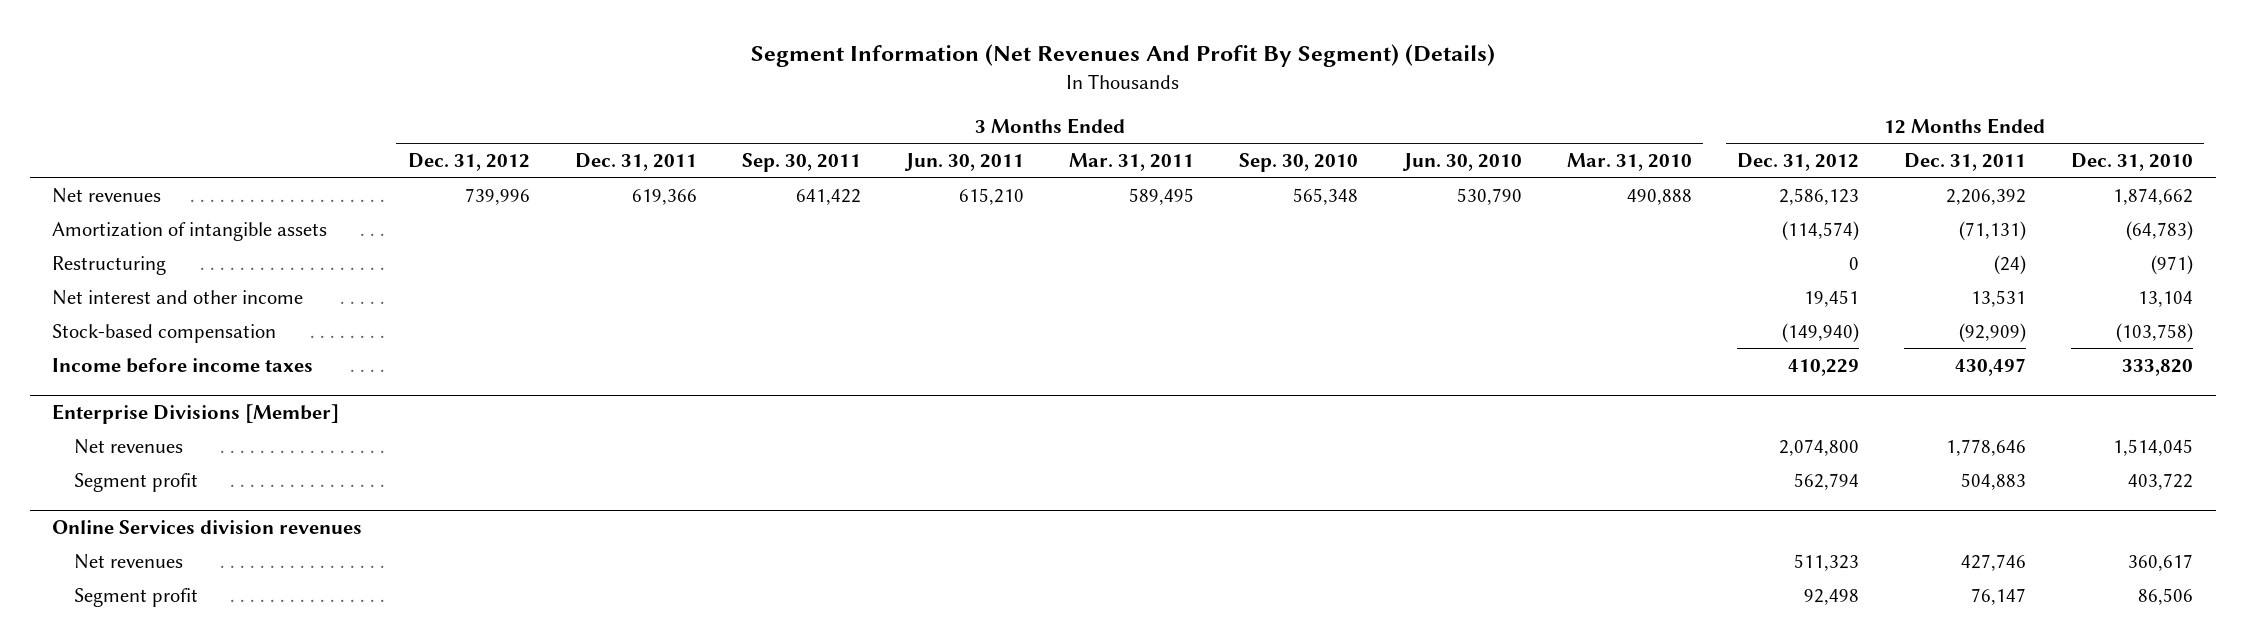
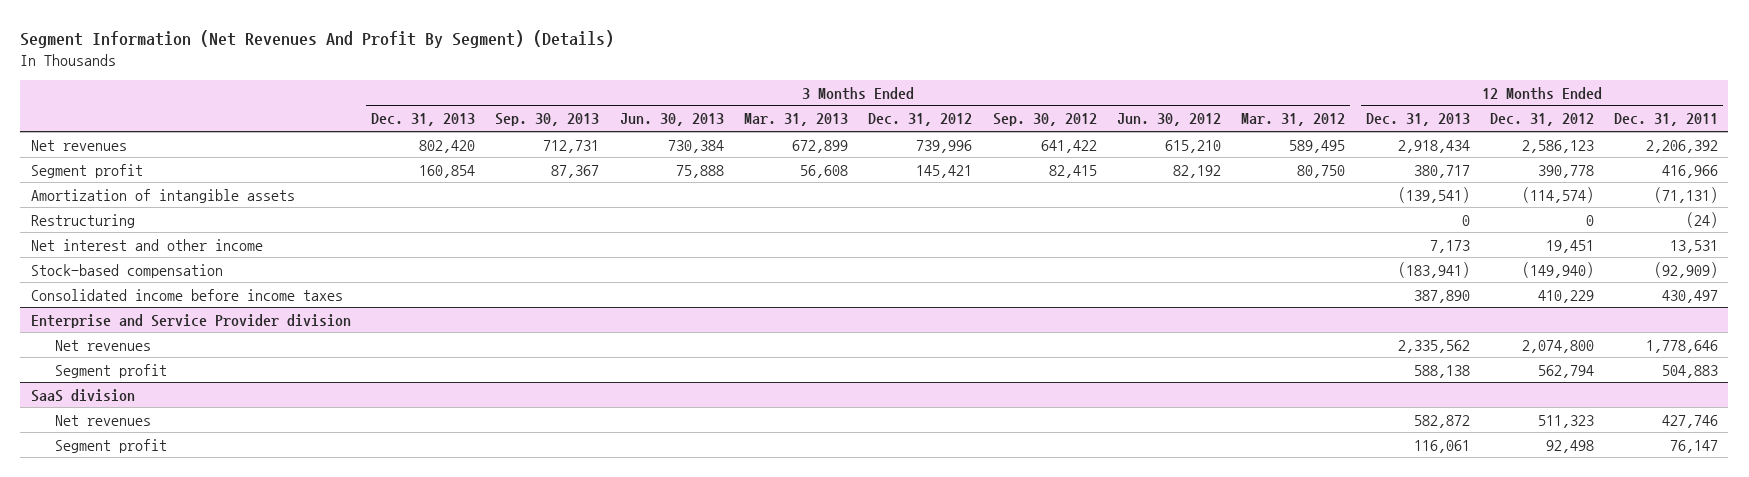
[574,152,697,171] Dec. 31, 2011 -> none
[741,152,861,172] Sep. 30, 2011 -> none
[904,152,1025,171] Jun. 30, 2011 -> none
[1069,152,1195,171] Mar. 31, 2011 -> none
[1239,152,1359,172] Sep. 30, 2010 -> none
[1401,152,1522,171] Jun. 30, 2010 -> none
[1566,152,1692,171] Mar. 31, 2010 -> none
[2071,152,2194,171] Dec. 31, 2010 -> none
none -> [370,113,475,127] Dec. 31, 2013
none -> [495,113,600,127] Sep. 30, 2013
none -> [619,113,724,127] Jun. 30, 2013
none -> [743,113,848,127] Mar. 31, 2013
none -> [992,113,1097,127] Sep. 30, 2012
none -> [1116,113,1221,127] Jun. 30, 2012
none -> [1241,113,1346,127] Mar. 31, 2012
none -> [1365,113,1470,127] Dec. 31, 2013
none -> [30,163,143,178] Segment profit
[52,403,340,424] Enterprise Divisions [Member] -> none
[52,357,314,373] Income before income taxes -> [30,288,343,301] Consolidated income before income taxes
none -> [30,313,351,328] Enterprise and Service Provider division
[52,519,363,534] Online Services division revenues -> none
none -> [30,388,135,402] SaaS division

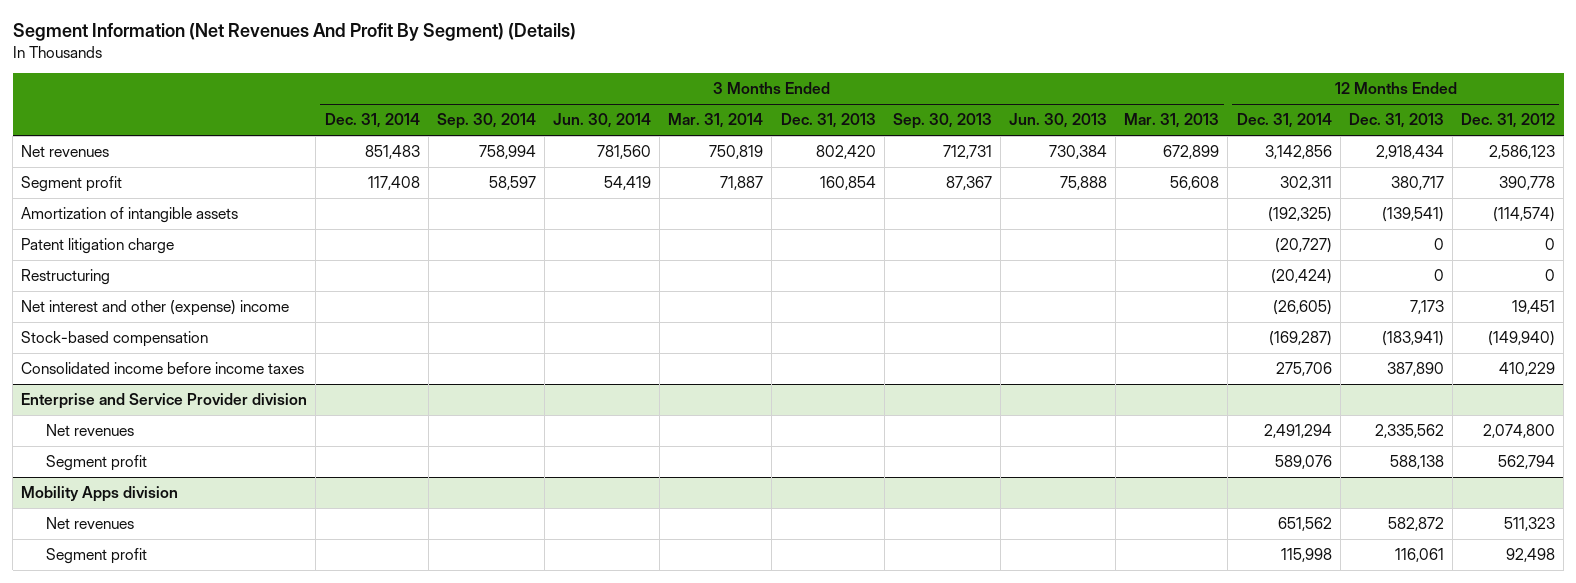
[868,113,973,127] Dec. 31, 2012 -> none
[992,113,1097,127] Sep. 30, 2012 -> none
[1116,113,1221,127] Jun. 30, 2012 -> none
[1241,113,1346,127] Mar. 31, 2012 -> none
[1614,113,1719,127] Dec. 31, 2011 -> none
none -> [324,113,420,129] Dec. 31, 2014
none -> [436,113,536,130] Sep. 30, 2014
none -> [553,113,652,129] Jun. 30, 2014
none -> [668,113,764,129] Mar. 31, 2014
none -> [1236,113,1332,129] Dec. 31, 2014
none -> [21,238,175,255] Patent litigation charge
[30,238,263,251] Net interest and other income -> [21,300,290,317] Net interest and other (expense) income
[30,388,135,402] SaaS division -> none
none -> [21,486,179,503] Mobility Apps division

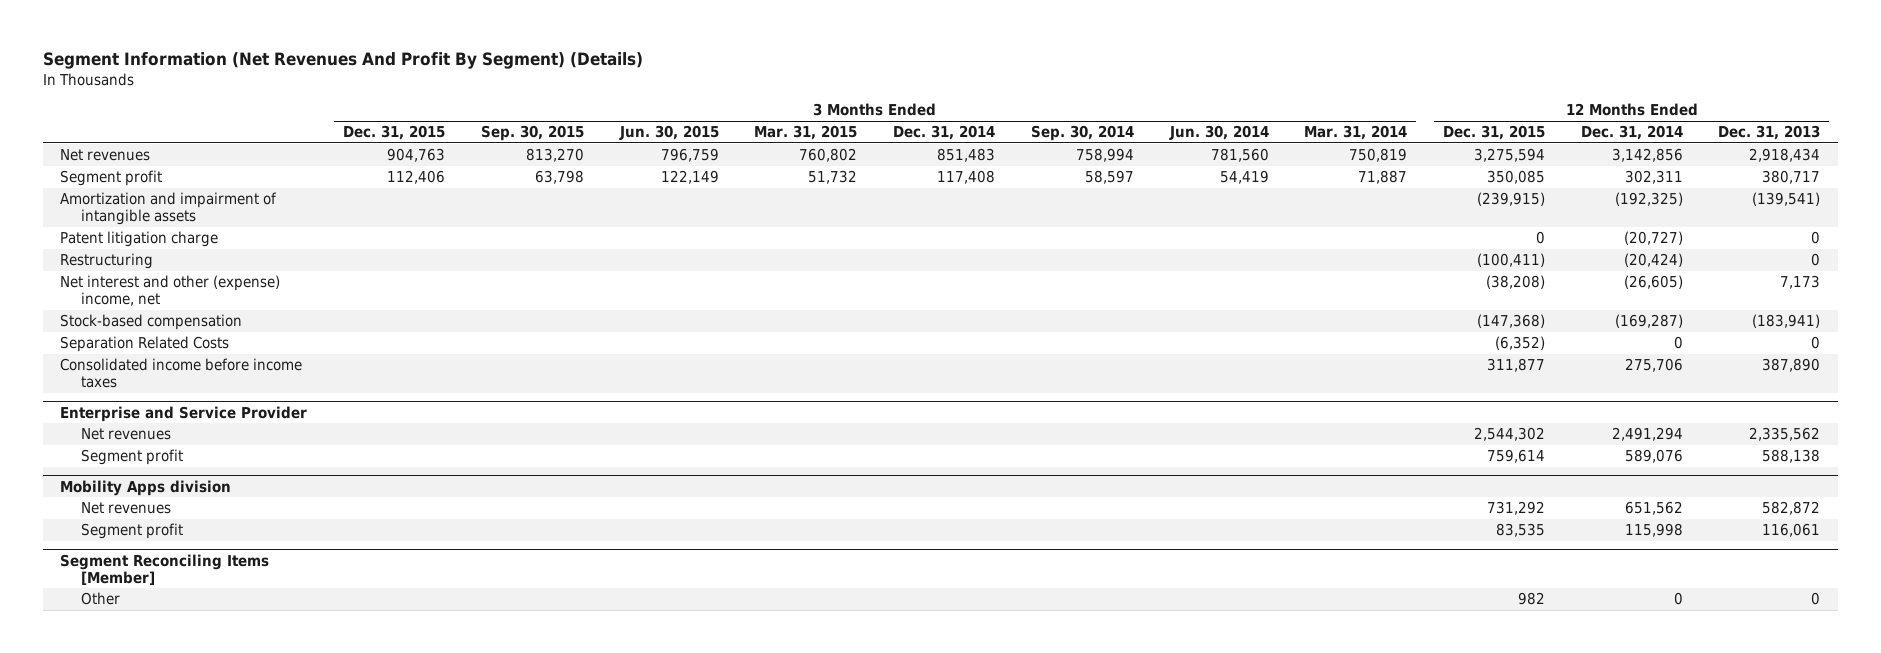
[780,113,876,129] Dec. 31, 2013 -> none
[892,113,992,130] Sep. 30, 2013 -> none
[1009,113,1108,129] Jun. 30, 2013 -> none
[1124,113,1220,129] Mar. 31, 2013 -> none
[1461,113,1556,129] Dec. 31, 2012 -> none
none -> [343,125,446,141] Dec. 31, 2015
none -> [480,125,584,142] Sep. 30, 2015
none -> [618,125,719,141] Jun. 30, 2015
none -> [754,125,858,141] Mar. 31, 2015
none -> [1442,125,1545,141] Dec. 31, 2015
[21,207,239,224] Amortization of intangible assets -> [60,192,278,226] Amortization and impairment of intangible assets
[21,300,290,317] Net interest and other (expense) income -> [60,275,281,307] Net interest and other (expense) income, net
none -> [60,336,230,353] Separation Related Costs
[21,393,308,410] Enterprise and Service Provider division -> [60,405,308,422] Enterprise and Service Provider
none -> [60,553,270,585] Segment Reconciling Items [Member]
none -> [81,592,121,606] Other

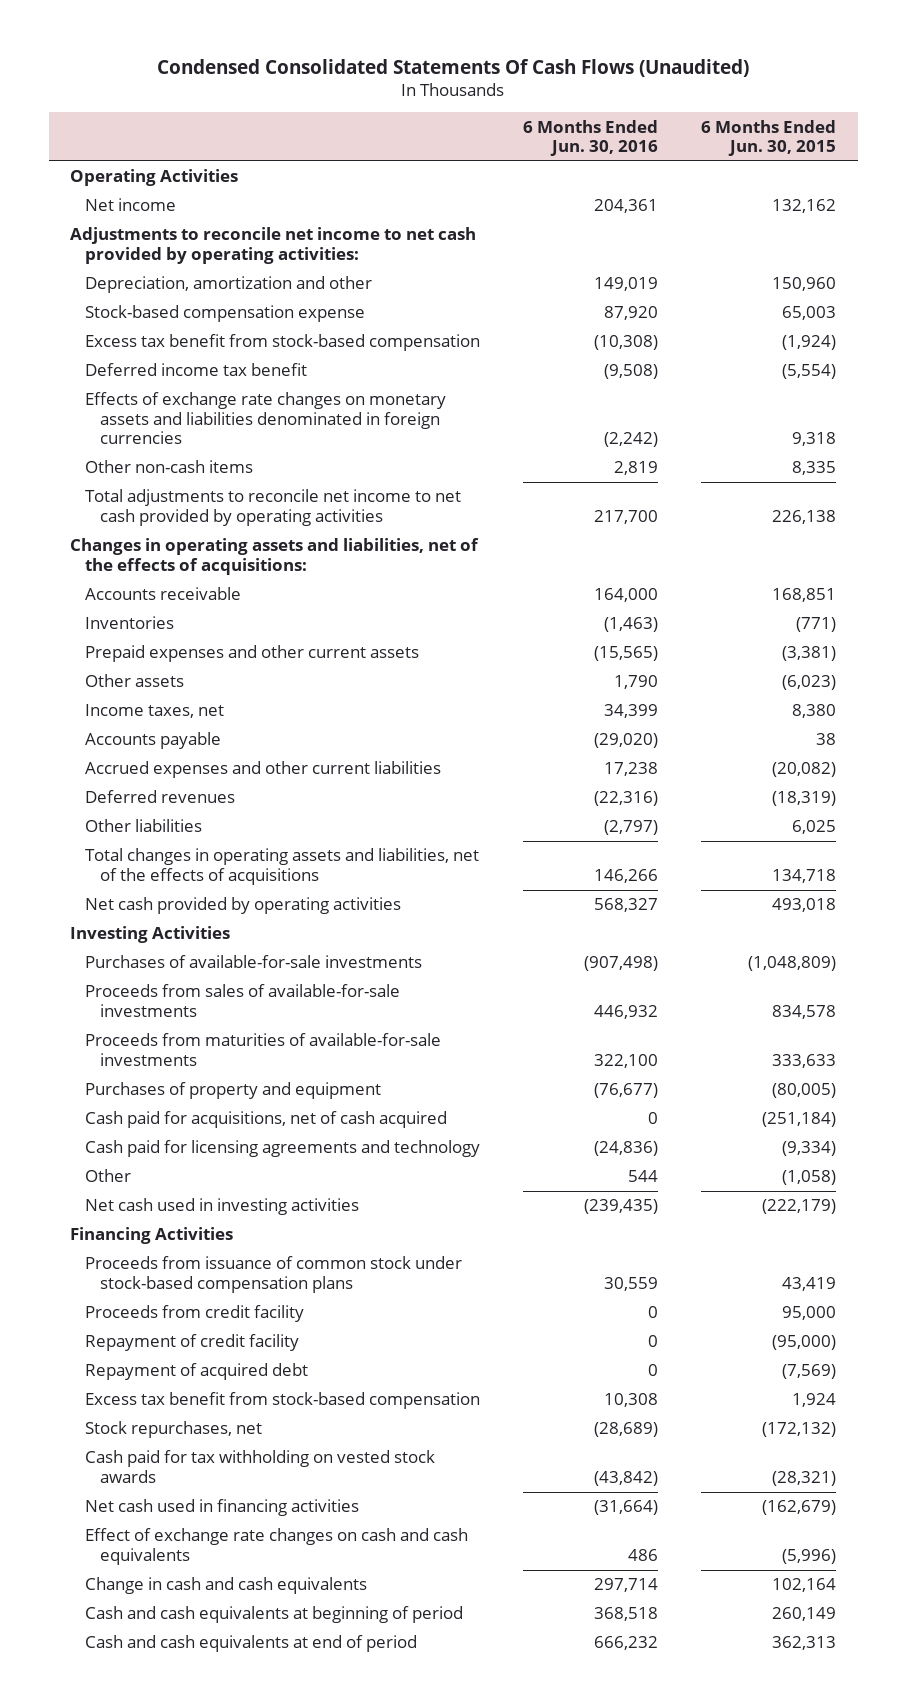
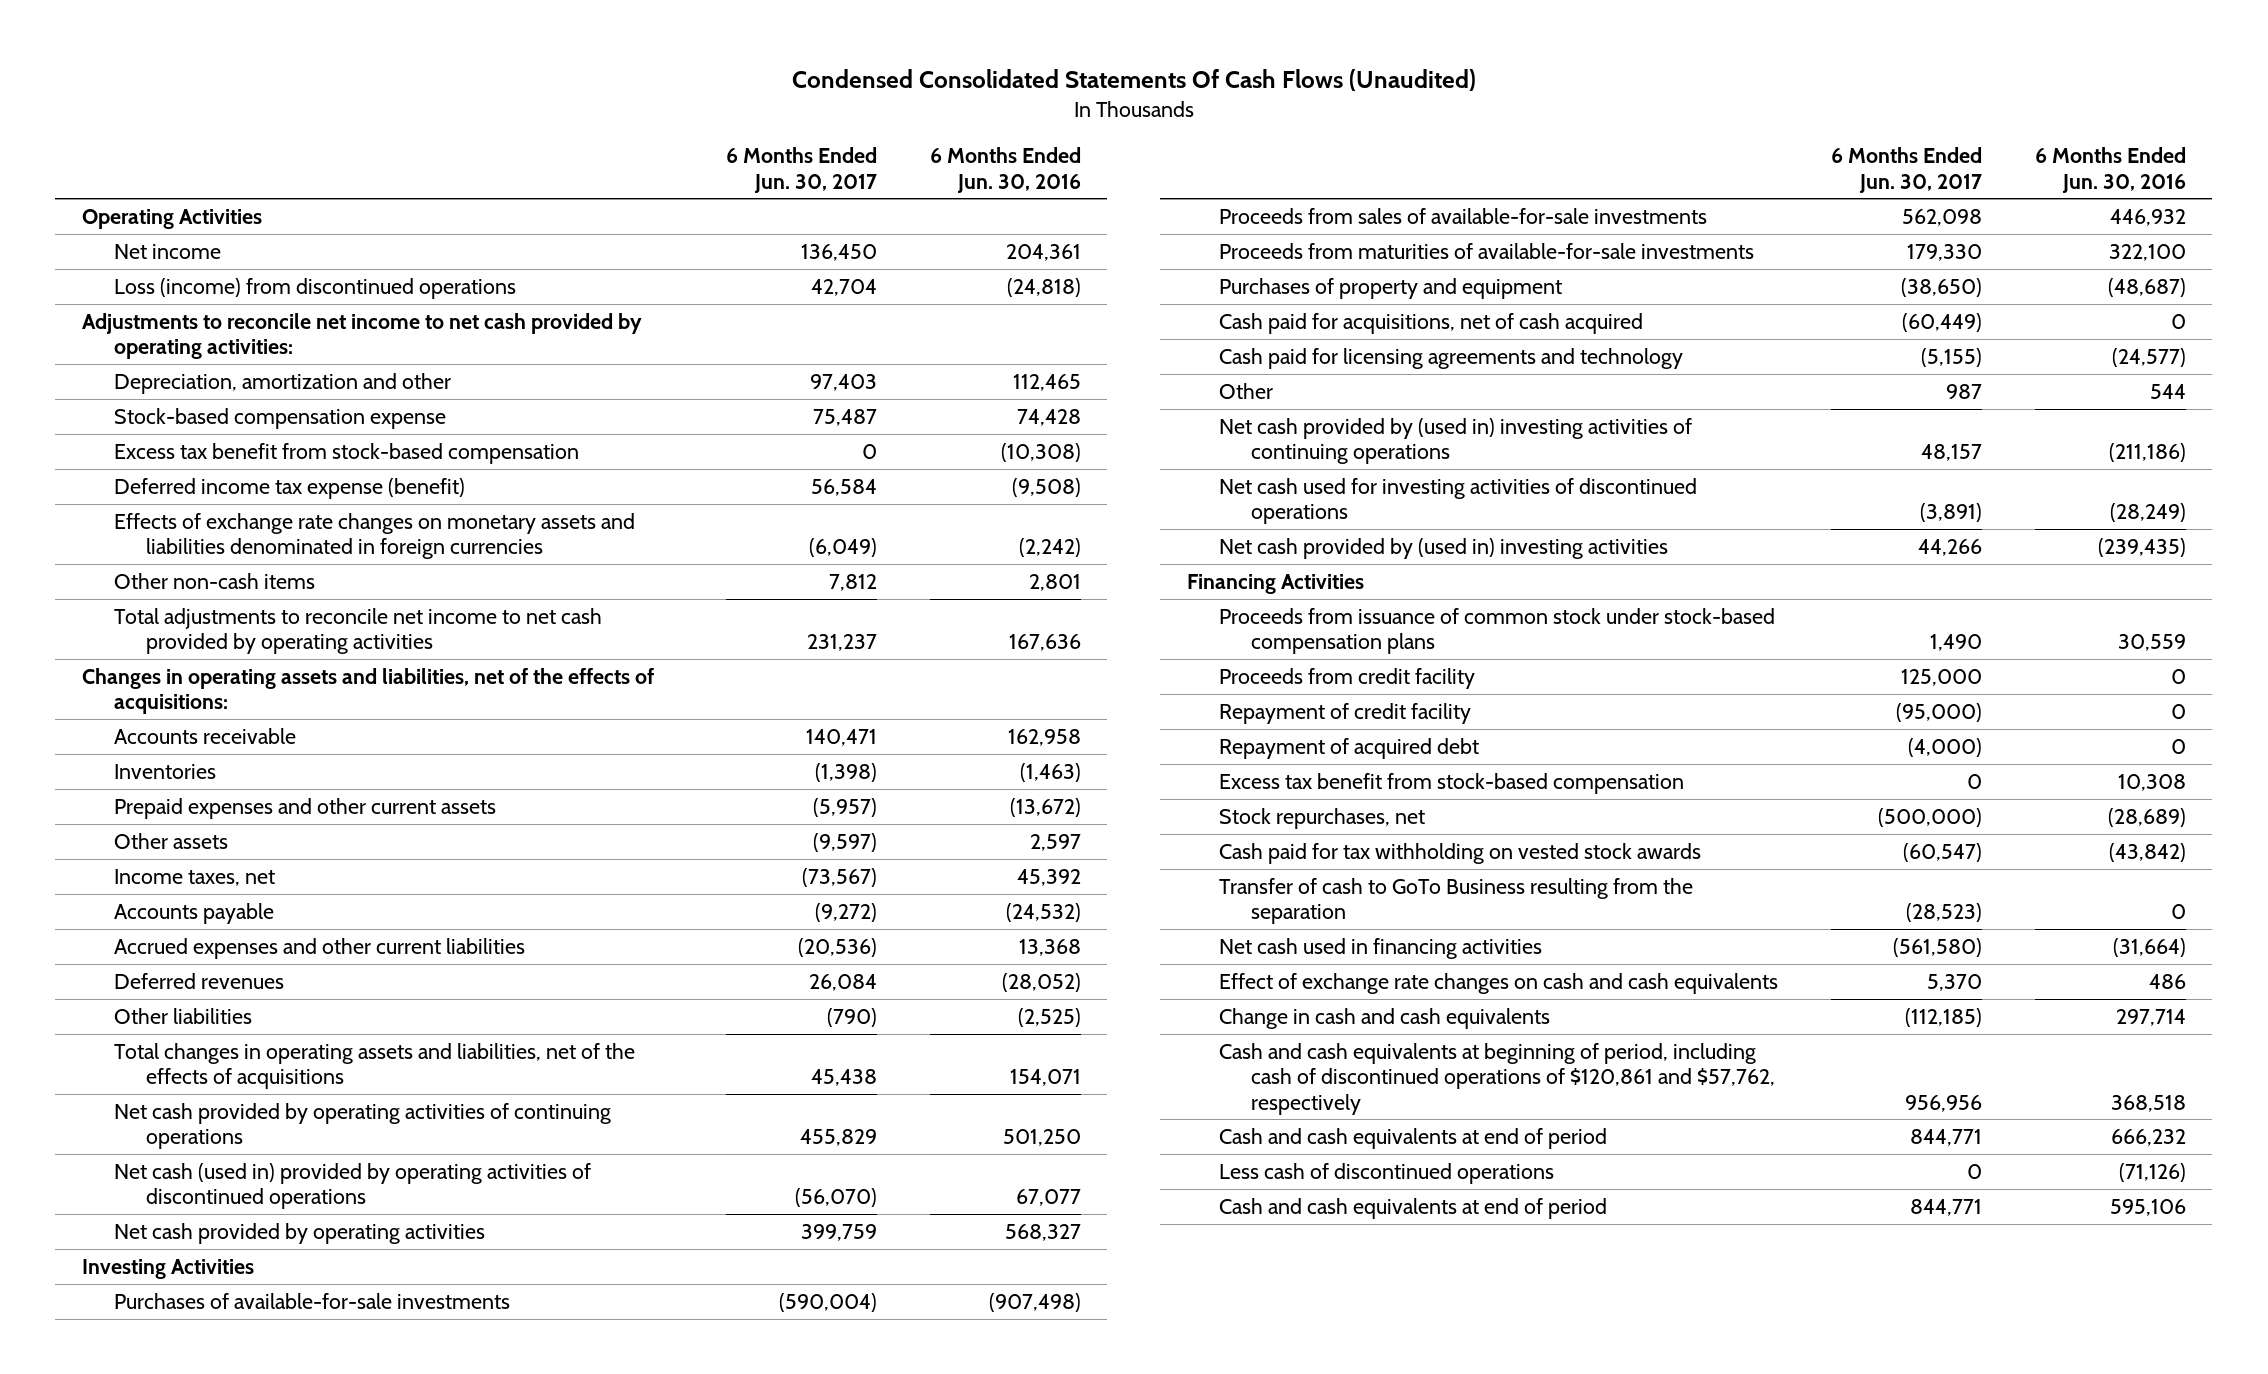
[701,119,837,157] 6 Months Ended Jun. 30, 2015 -> none
none -> [725,147,877,193] 6 Months Ended Jun. 30, 2017
none -> [113,277,516,299] Loss (income) from discontinued operations
[594,277,659,292] 149,019 -> [1012,373,1081,391] 112,465
[604,306,659,321] 87,920 -> [1016,408,1081,426] 74,428
[84,363,307,377] Deferred income tax benefit -> [113,477,465,499] Deferred income tax expense (benefit)
[614,461,659,476] 2,819 -> [1028,573,1081,591] 2,801
[594,509,659,524] 217,700 -> [1008,634,1081,652] 167,636
[594,588,659,603] 164,000 -> [1007,728,1081,746] 162,958
[594,646,659,662] (15,565) -> [1009,797,1081,817] (13,672)
[614,675,659,690] 1,790 -> [1029,833,1081,851] 2,597
[604,704,659,719] 34,399 -> [1016,868,1081,886] 45,392
[594,733,659,749] (29,020) -> [1005,902,1081,922] (24,532)
[604,762,659,777] 17,238 -> [1018,938,1081,956] 13,368
[594,791,659,807] (22,316) -> [1001,972,1081,992] (28,052)
[604,820,659,836] (2,797) -> [1017,1007,1081,1027] (2,525)
[594,868,659,883] 146,266 -> [1009,1069,1081,1087] 154,071
none -> [113,1102,611,1150] Net cash provided by operating activities of continuing operations
none -> [113,1162,591,1210] Net cash (used in) provided by operating activities of discontinued operations
[594,1083,659,1099] (76,677) -> [2107,277,2186,297] (48,687)
[594,1141,659,1157] (24,836) -> [2111,347,2186,367] (24,577)
[84,1198,359,1216] Net cash used in investing activities -> [1218,417,1692,465] Net cash provided by (used in) investing activities of continuing operations
[584,1199,659,1215] (239,435) -> [2108,443,2186,463] (211,186)
none -> [1218,477,1697,525] Net cash used for investing activities of discontinued operations
none -> [1218,537,1668,559] Net cash provided by (used in) investing activities
none -> [1218,877,1693,925] Transfer of cash to GoTo Business resulting from the separation
[84,1606,463,1624] Cash and cash equivalents at beginning of period -> [1218,1042,1775,1115] Cash and cash equivalents at beginning of period, including cash of discontinued operations of $120,861 and $57,762, respectively
none -> [1218,1162,1554,1184] Less cash of discontinued operations
none -> [1218,1197,1607,1219] Cash and cash equivalents at end of period

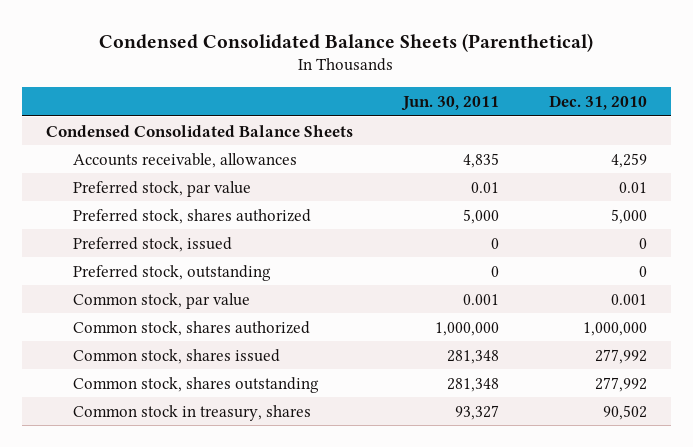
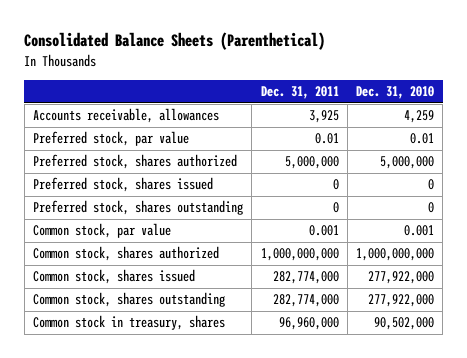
[99,32,594,52] Condensed Consolidated Balance Sheets (Parenthetical) -> [24,32,326,51] Consolidated Balance Sheets (Parenthetical)
[400,96,499,112] Jun. 30, 2011 -> none
none -> [260,86,339,100] Dec. 31, 2011
[46,124,354,137] Condensed Consolidated Balance Sheets -> none
[610,208,647,224] 5,000 -> [380,156,435,170] 5,000,000
[73,236,233,252] Preferred stock, issued -> [33,177,214,193] Preferred stock, shares issued
[73,264,272,281] Preferred stock, outstanding -> [33,200,244,216] Preferred stock, shares outstanding
[582,321,647,336] 1,000,000 -> [356,248,435,262] 1,000,000,000
[594,348,647,364] 277,992 -> [368,271,435,285] 277,922,000
[594,376,647,392] 277,992 -> [368,294,435,308] 277,922,000
[602,404,647,420] 90,502 -> [374,317,435,331] 90,502,000

